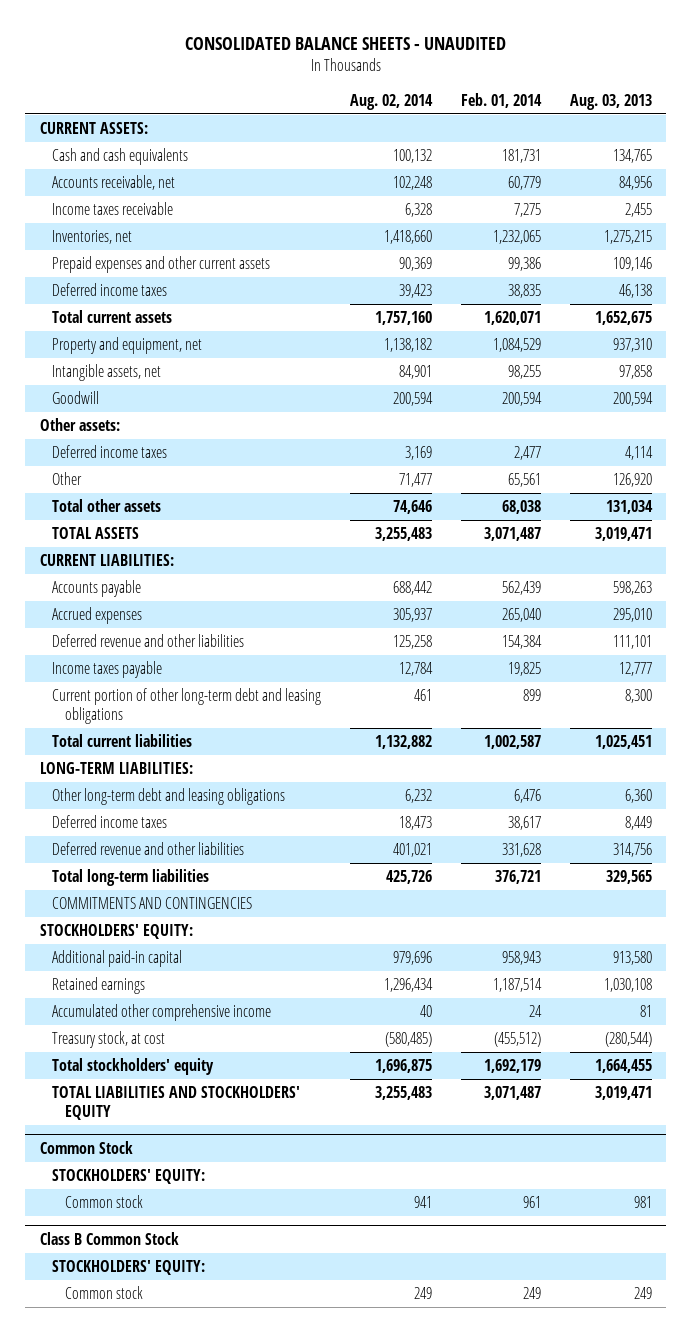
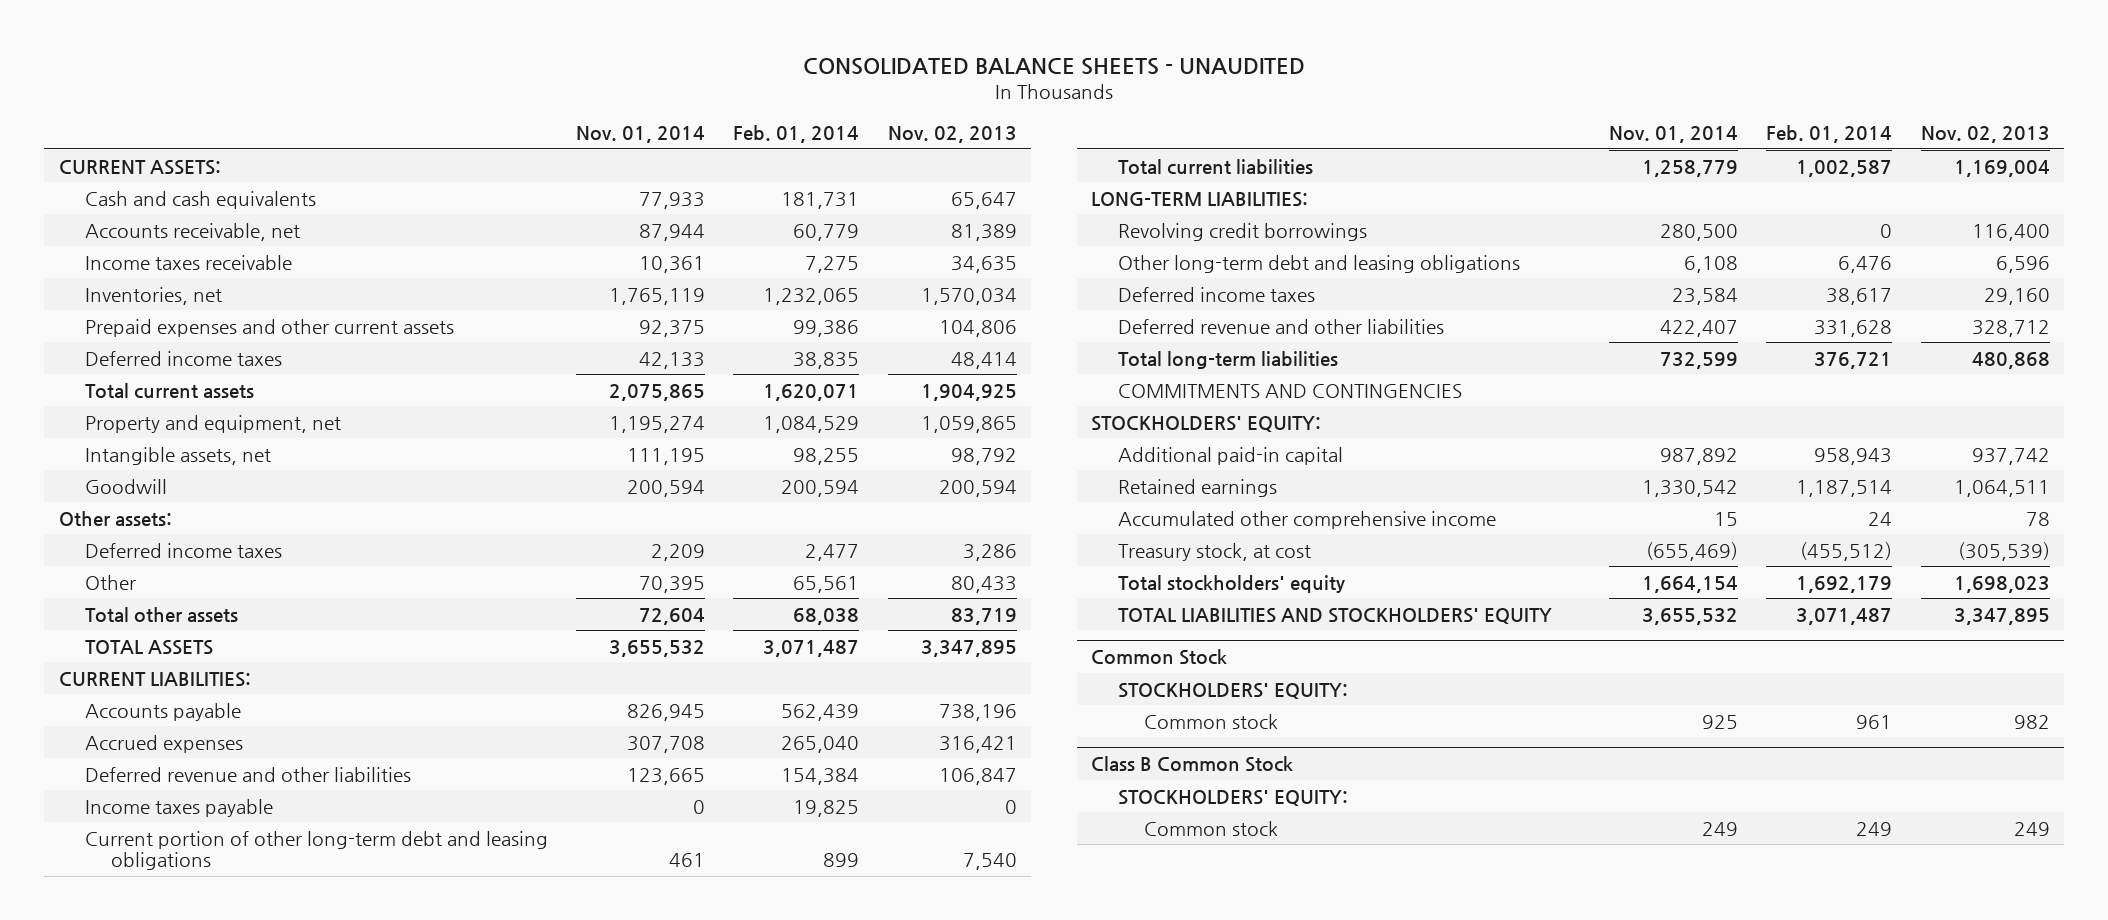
[350,93,434,110] Aug. 02, 2014 -> none
[569,93,652,110] Aug. 03, 2013 -> none
none -> [576,126,706,144] Nov. 01, 2014
none -> [887,126,1017,144] Nov. 02, 2013
none -> [1117,222,1367,241] Revolving credit borrowings

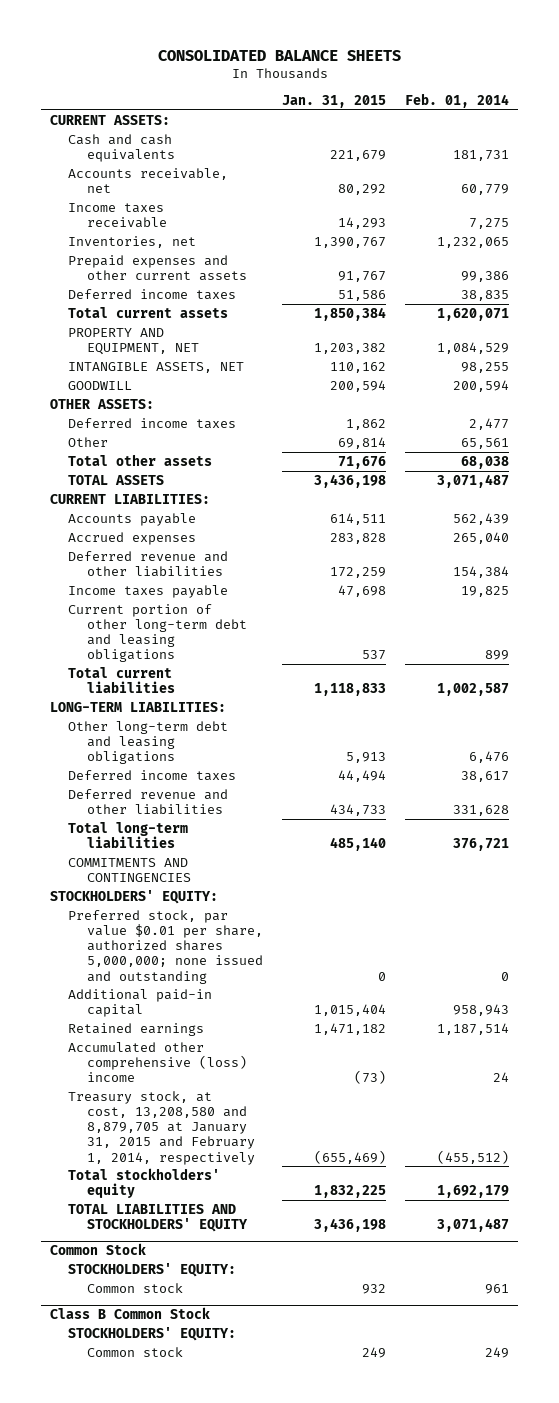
[803,58,1306,76] CONSOLIDATED BALANCE SHEETS - UNAUDITED -> [157,49,401,61] CONSOLIDATED BALANCE SHEETS
[576,126,706,144] Nov. 01, 2014 -> none
[887,126,1017,144] Nov. 02, 2013 -> none
none -> [281,95,386,109] Jan. 31, 2015
[84,414,341,433] Property and equipment, net -> [68,327,199,356] PROPERTY AND EQUIPMENT, NET
[84,446,271,465] Intangible assets, net -> [68,361,245,373] INTANGIBLE ASSETS, NET
[84,478,167,494] Goodwill -> [68,380,133,390] GOODWILL
[58,510,172,526] Other assets: -> [50,398,155,409] OTHER ASSETS:
[1117,222,1367,241] Revolving credit borrowings -> none
none -> [68,909,263,984] Preferred stock, par value $0.01 per share, authorized shares 5,000,000; none issued and outstanding
[1117,510,1496,529] Accumulated other comprehensive income -> [68,1041,247,1083] Accumulated other comprehensive (loss) income
[1117,542,1311,561] Treasury stock, at cost -> [68,1090,255,1165] Treasury stock, at cost, 13,208,580 and 8,879,705 at January 31, 2015 and February 1, 2014, respectively

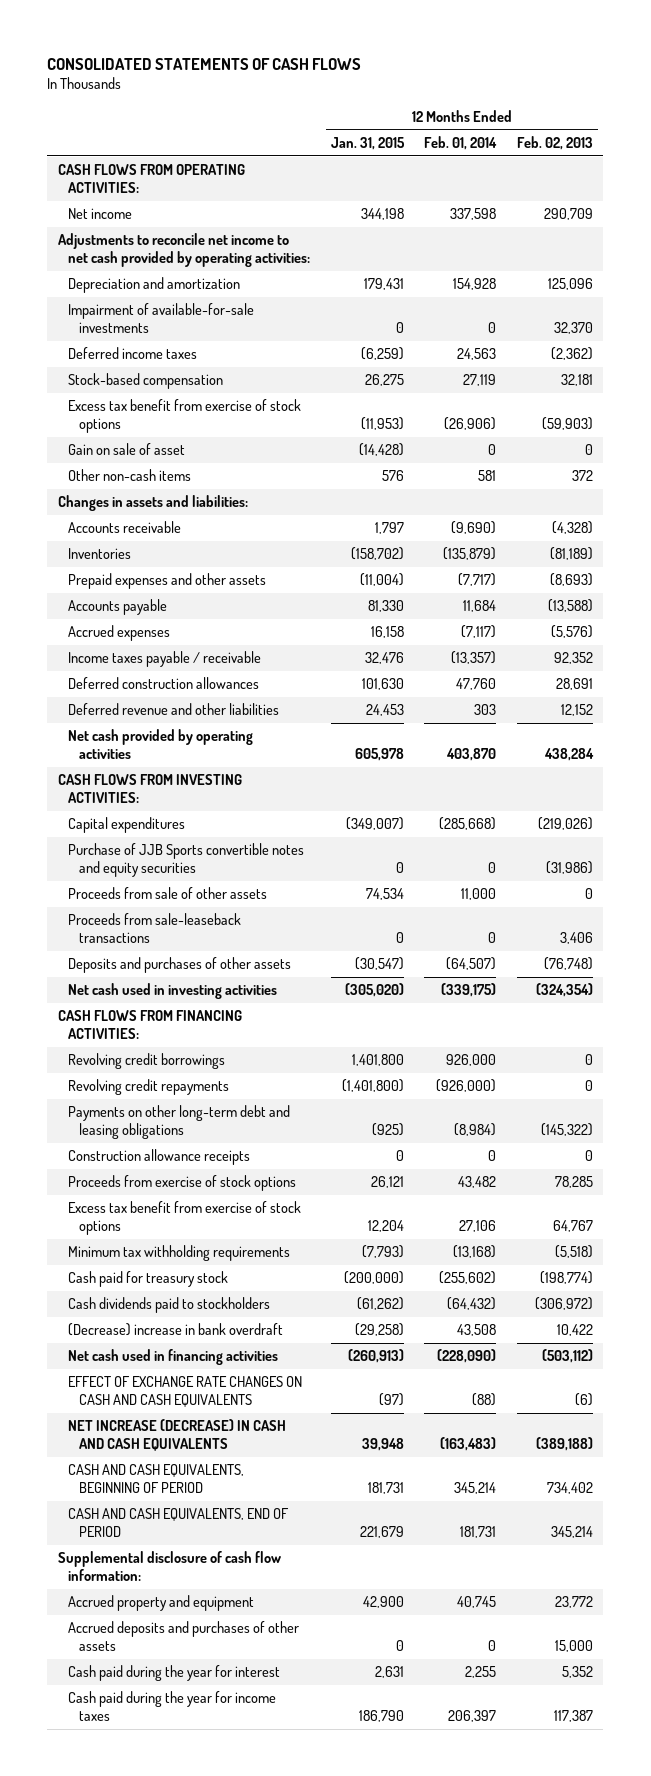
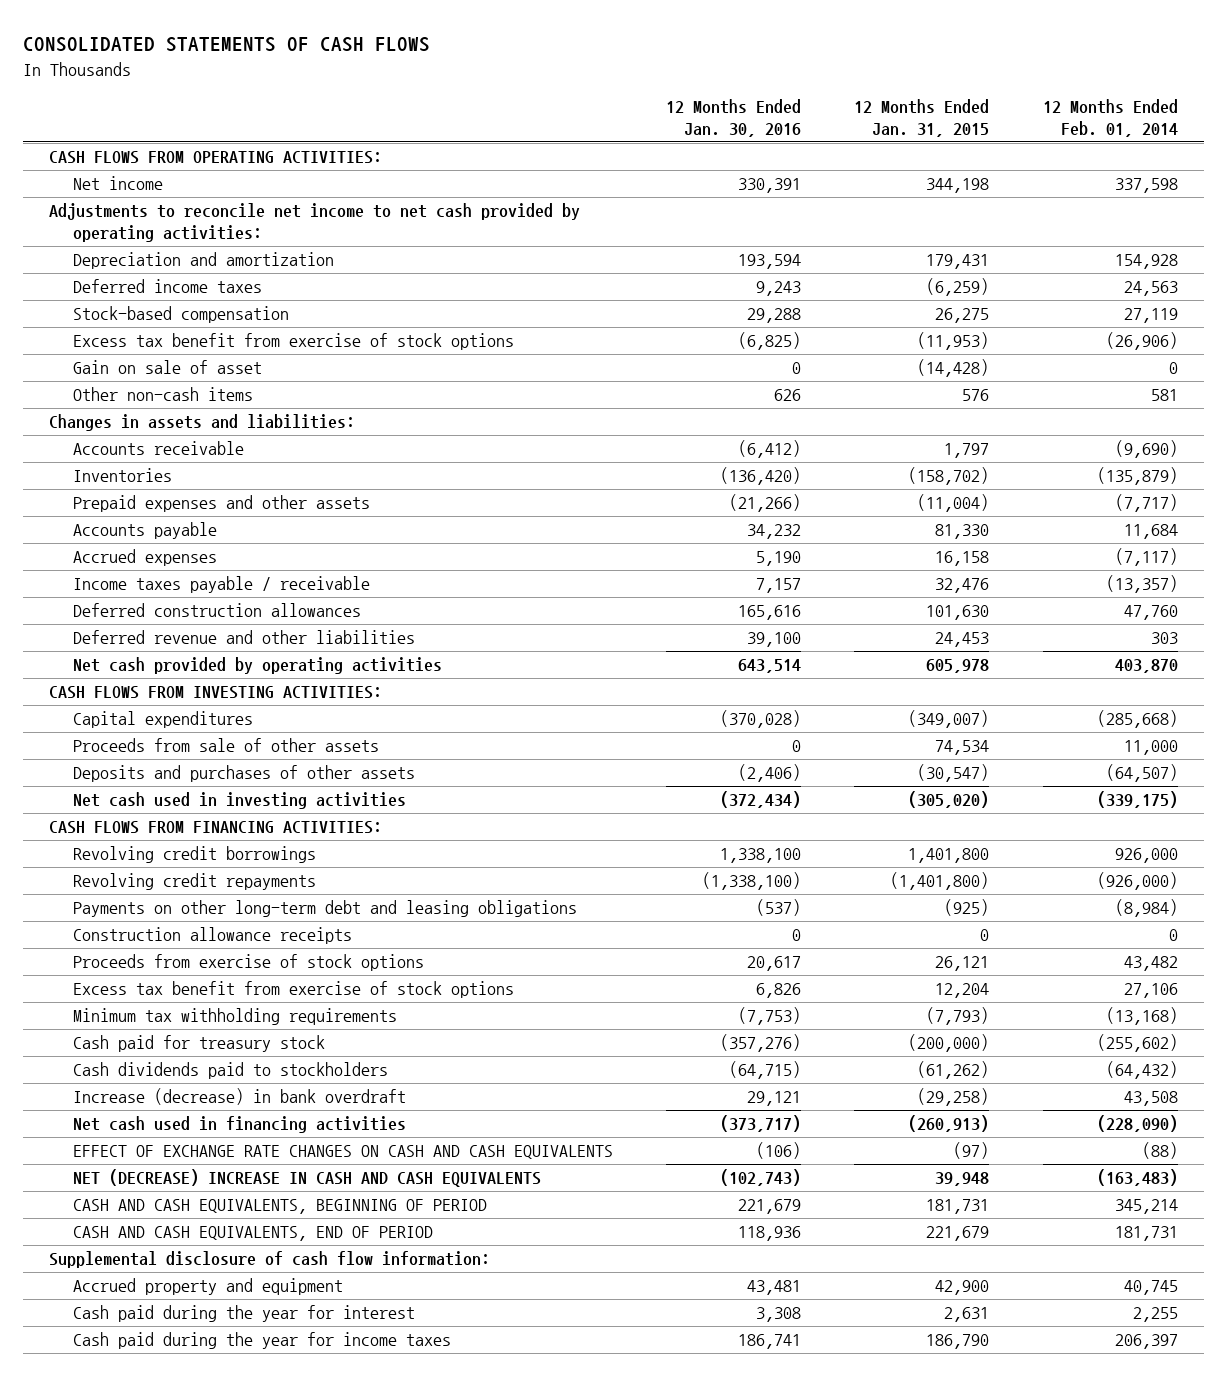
[516,136,593,151] Feb. 02, 2013 -> none
none -> [665,98,801,138] 12 Months Ended Jan. 30, 2016
[68,303,255,334] Impairment of available-for-sale investments -> none
[68,843,305,878] Purchase of JJB Sports convertible notes and equity securities -> none
[68,913,242,944] Proceeds from sale-leaseback transactions -> none
[68,1323,284,1337] (Decrease) increase in bank overdraft -> [72,1088,406,1106] Increase (decrease) in bank overdraft
[68,1419,287,1452] NET INCREASE (DECREASE) IN CASH AND CASH EQUIVALENTS -> [72,1169,541,1188] NET (DECREASE) INCREASE IN CASH AND CASH EQUIVALENTS
[68,1621,300,1652] Accrued deposits and purchases of other assets -> none

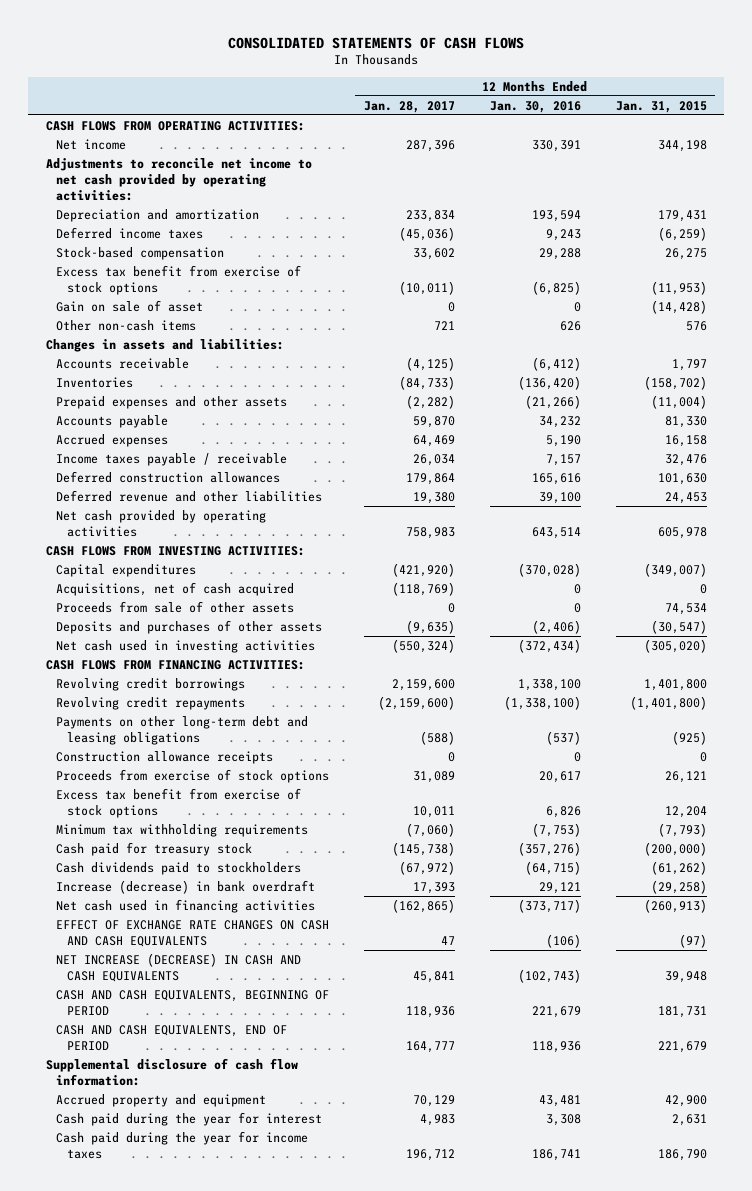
[1042,98,1178,138] 12 Months Ended Feb. 01, 2014 -> none
none -> [364,100,456,113] Jan. 28, 2017
none -> [56,581,295,596] Acquisitions, net of cash acquired
[72,1169,541,1188] NET (DECREASE) INCREASE IN CASH AND CASH EQUIVALENTS -> [56,952,302,982] NET INCREASE (DECREASE) IN CASH AND CASH EQUIVALENTS

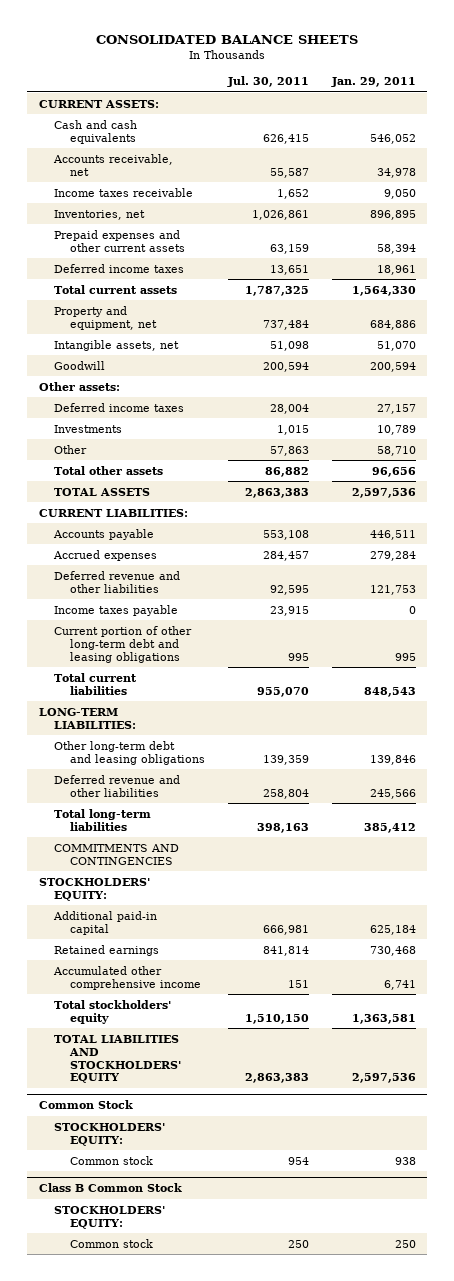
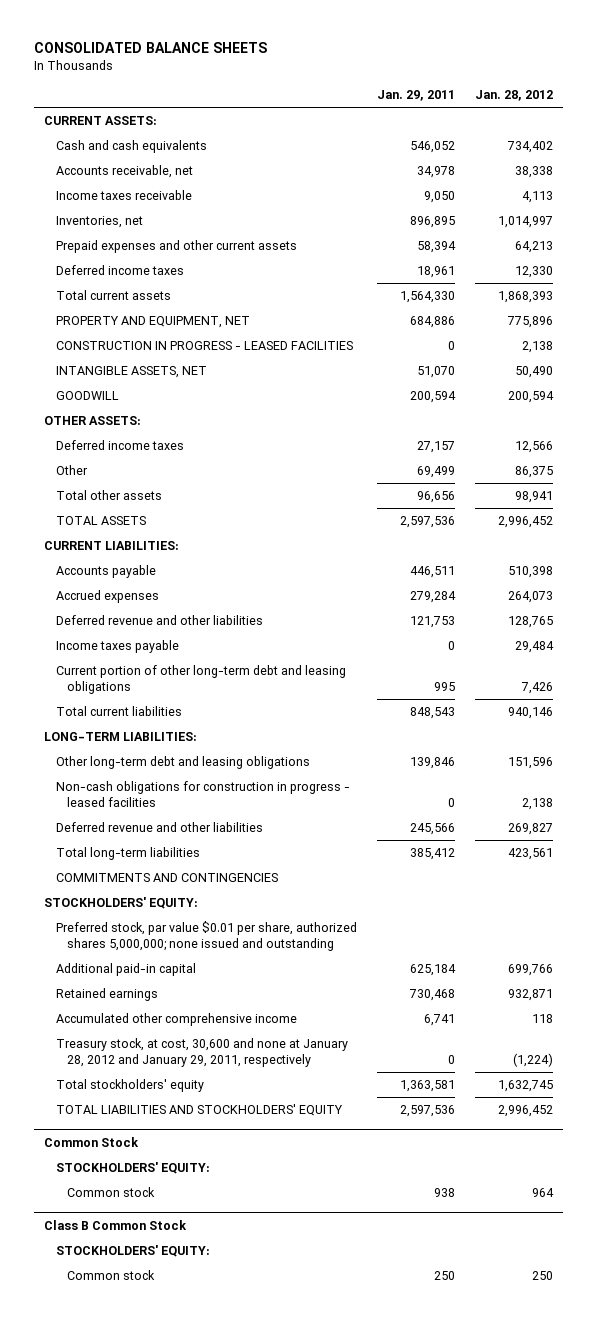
[227,75,310,87] Jul. 30, 2011 -> none
none -> [474,89,553,101] Jan. 28, 2012
[54,305,158,330] Property and equipment, net -> [55,316,250,329] PROPERTY AND EQUIPMENT, NET
none -> [55,341,353,351] CONSTRUCTION IN PROGRESS - LEASED FACILITIES
[54,339,180,351] Intangible assets, net -> [55,366,207,379] INTANGIBLE ASSETS, NET
[54,360,106,370] Goodwill -> [55,391,119,401] GOODWILL
[38,381,120,391] Other assets: -> [44,416,142,426] OTHER ASSETS:
[54,424,123,433] Investments -> none
[376,445,416,456] 58,710 -> [416,466,455,479] 69,499
none -> [55,781,350,807] Non-cash obligations for construction in progress - leased facilities
none -> [55,921,357,951] Preferred stock, par value $0.01 per share, authorized shares 5,000,000; none issued and outstanding
none -> [55,1038,348,1067] Treasury stock, at cost, 30,600 and none at January 28, 2012 and January 29, 2011, respectively

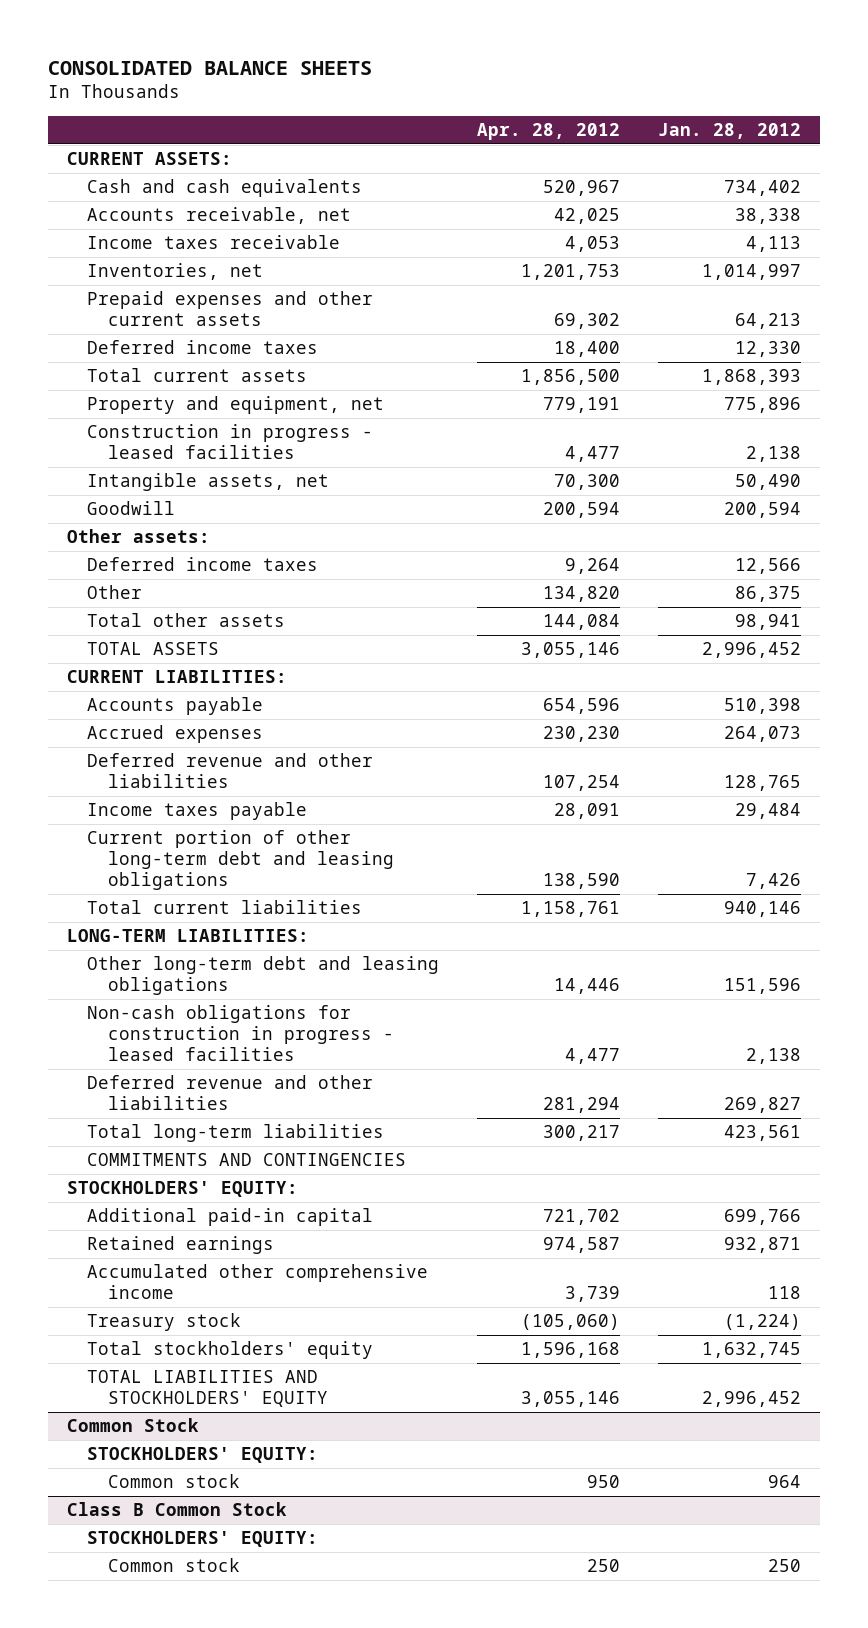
[376,89,455,101] Jan. 29, 2011 -> none
none -> [477,122,621,140] Apr. 28, 2012
[55,316,250,329] PROPERTY AND EQUIPMENT, NET -> [87,396,385,415] Property and equipment, net
[55,341,353,351] CONSTRUCTION IN PROGRESS - LEASED FACILITIES -> [87,424,374,460] Construction in progress - leased facilities
[55,366,207,379] INTANGIBLE ASSETS, NET -> [87,473,330,492] Intangible assets, net
[55,391,119,401] GOODWILL -> [87,501,176,516] Goodwill
[44,416,142,426] OTHER ASSETS: -> [66,529,210,544] Other assets:
[55,921,357,951] Preferred stock, par value $0.01 per share, authorized shares 5,000,000; none issued and outstanding -> none
[55,1038,348,1067] Treasury stock, at cost, 30,600 and none at January 28, 2012 and January 29, 2011, respectively -> [87,1313,242,1332] Treasury stock

